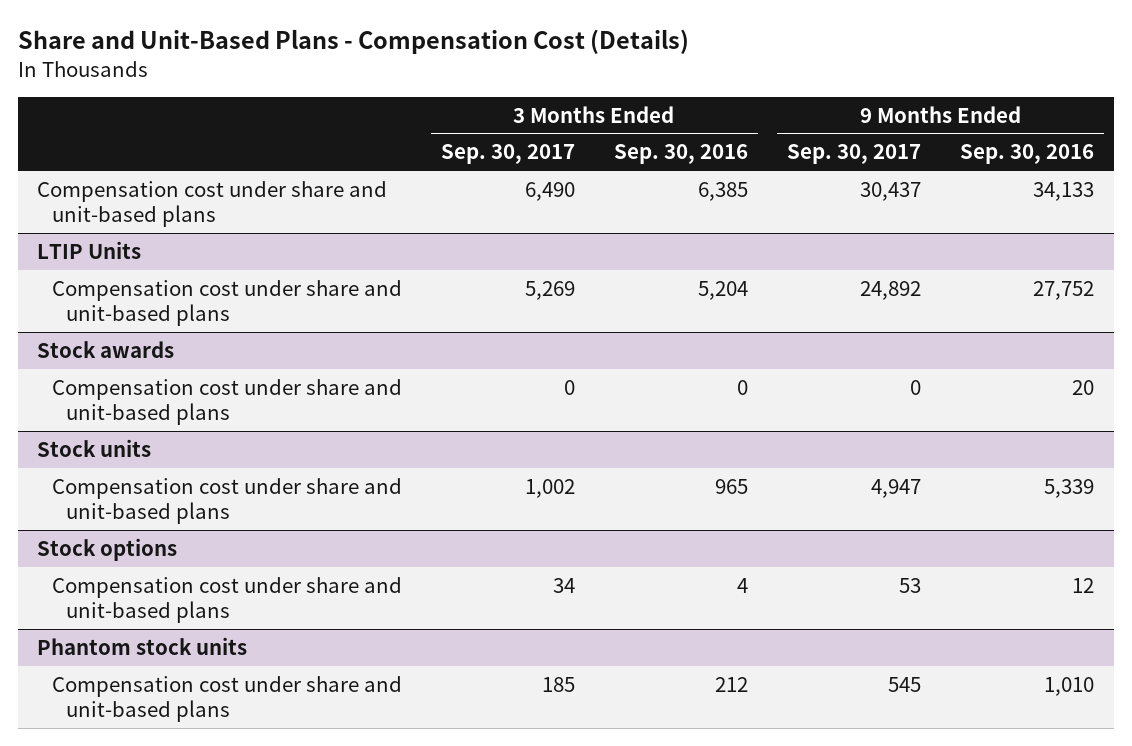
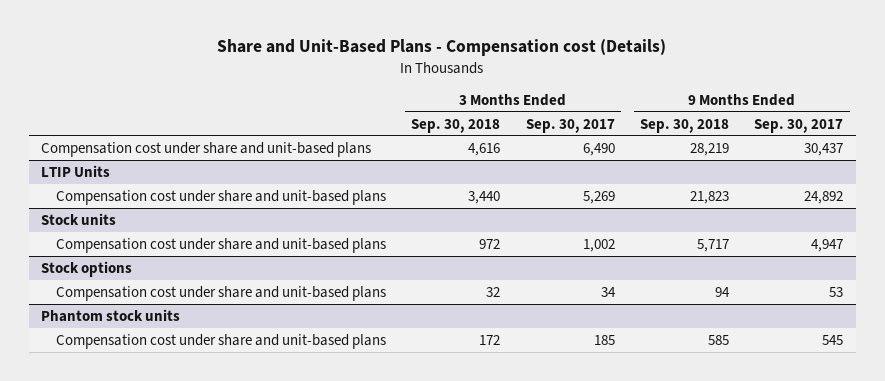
[17,29,689,55] Share and Unit-Based Plans - Compensation Cost (Details) -> [217,39,667,57] Share and Unit-Based Plans - Compensation cost (Details)
[614,144,749,165] Sep. 30, 2016 -> none
[960,144,1095,165] Sep. 30, 2016 -> none
none -> [411,118,501,133] Sep. 30, 2018
none -> [639,118,729,133] Sep. 30, 2018
[37,340,175,358] Stock awards -> none
[51,378,402,426] Compensation cost under share and unit-based plans -> none

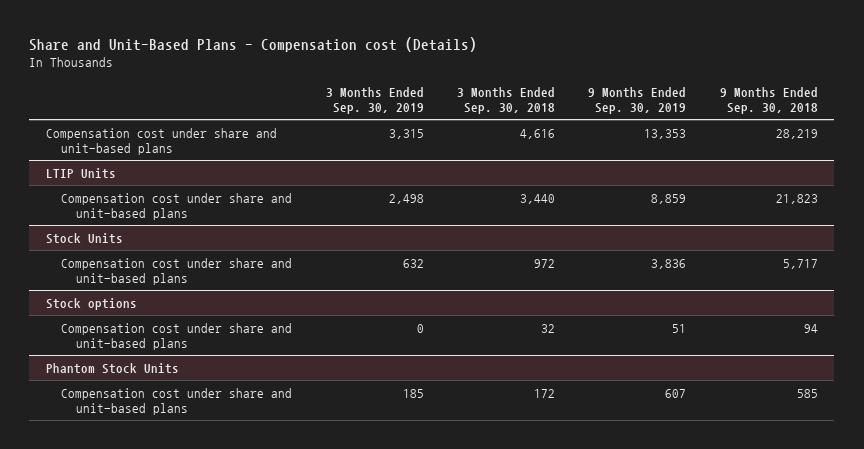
[525,118,615,133] Sep. 30, 2017 -> none
[754,118,844,133] Sep. 30, 2017 -> none
none -> [325,86,424,114] 3 Months Ended Sep. 30, 2019
none -> [588,86,687,114] 9 Months Ended Sep. 30, 2019
[41,212,117,225] Stock units -> [46,232,124,244] Stock Units
[41,308,181,322] Phantom stock units -> [46,362,180,374] Phantom Stock Units

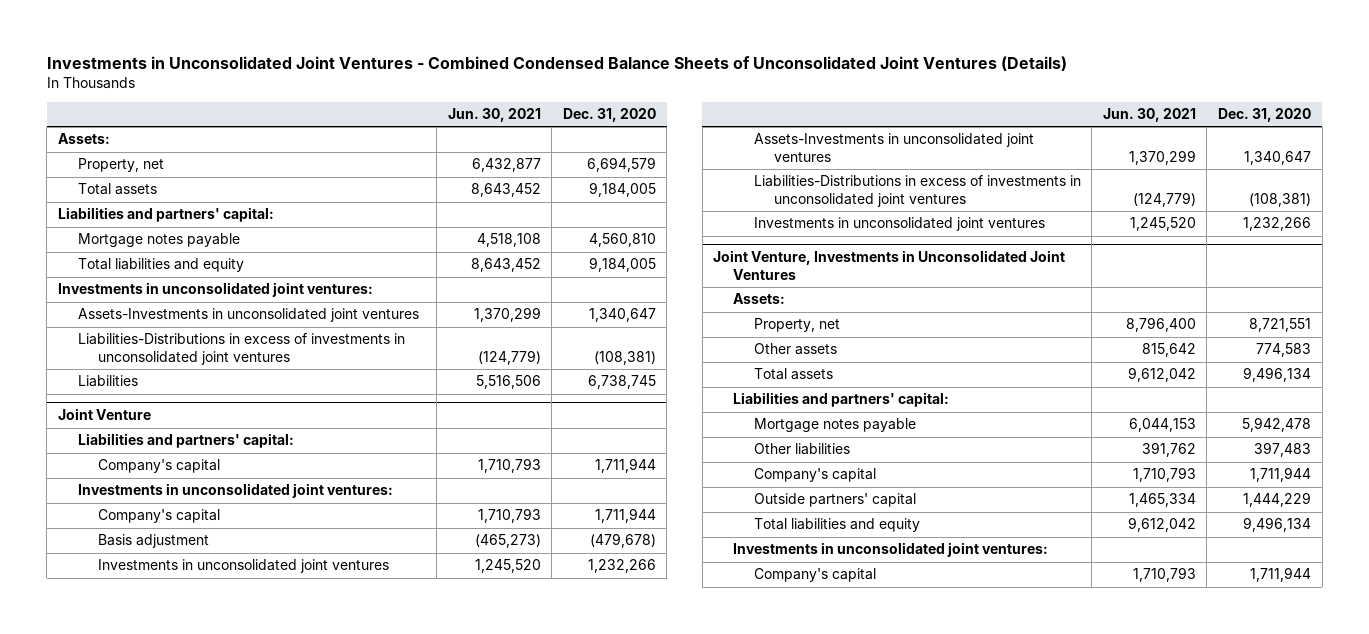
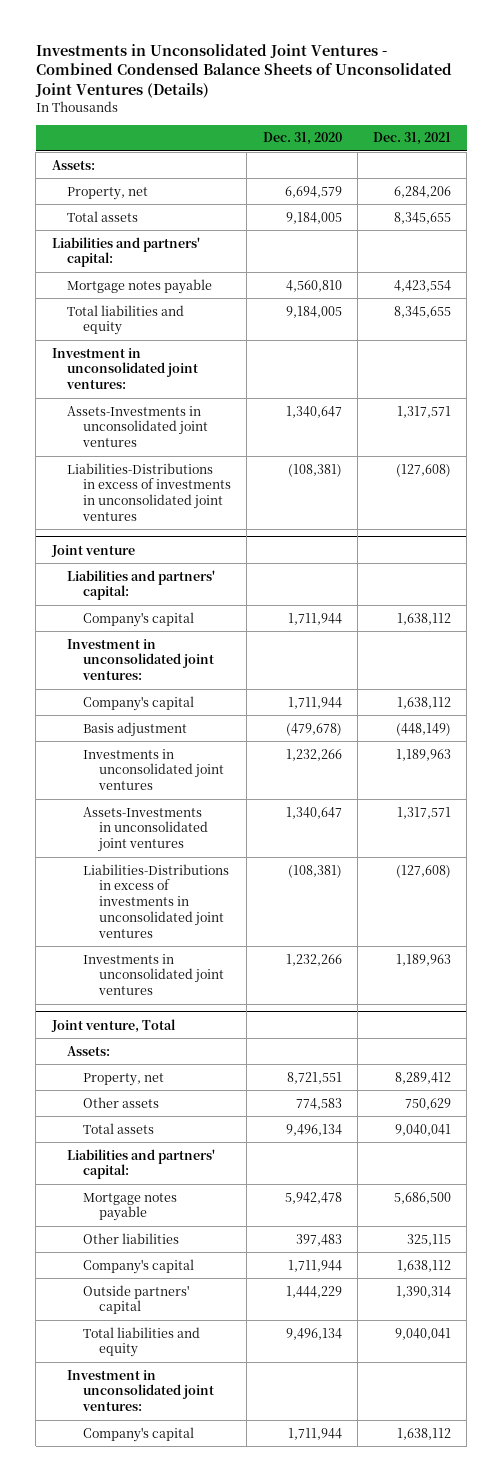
[447,108,541,123] Jun. 30, 2021 -> none
none -> [373,132,452,146] Dec. 31, 2021
[57,282,373,298] Investments in unconsolidated joint ventures: -> [51,347,199,390] Investment in unconsolidated joint ventures:
[78,375,139,388] Liabilities -> none
[57,408,151,421] Joint Venture -> [50,544,135,557] Joint venture
[78,483,394,499] Investments in unconsolidated joint ventures: -> [67,638,215,681] Investment in unconsolidated joint ventures:
[713,250,1066,280] Joint Venture, Investments in Unconsolidated Joint Ventures -> none
none -> [50,1018,176,1033] Joint venture, Total
[733,542,1049,558] Investments in unconsolidated joint ventures: -> [67,1369,215,1412] Investment in unconsolidated joint ventures:

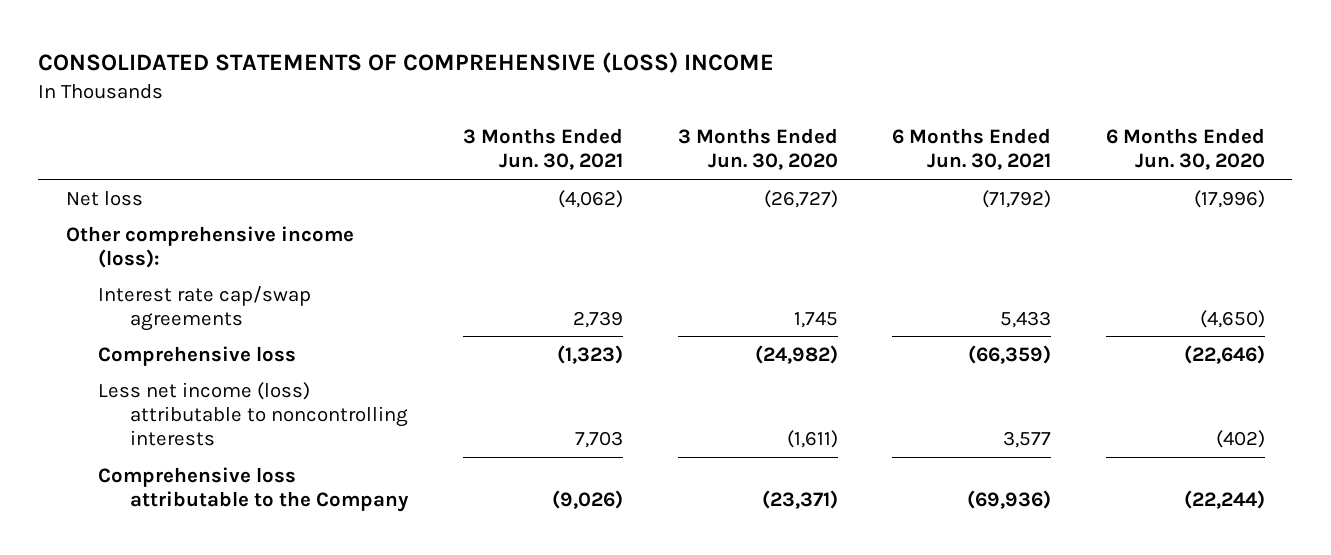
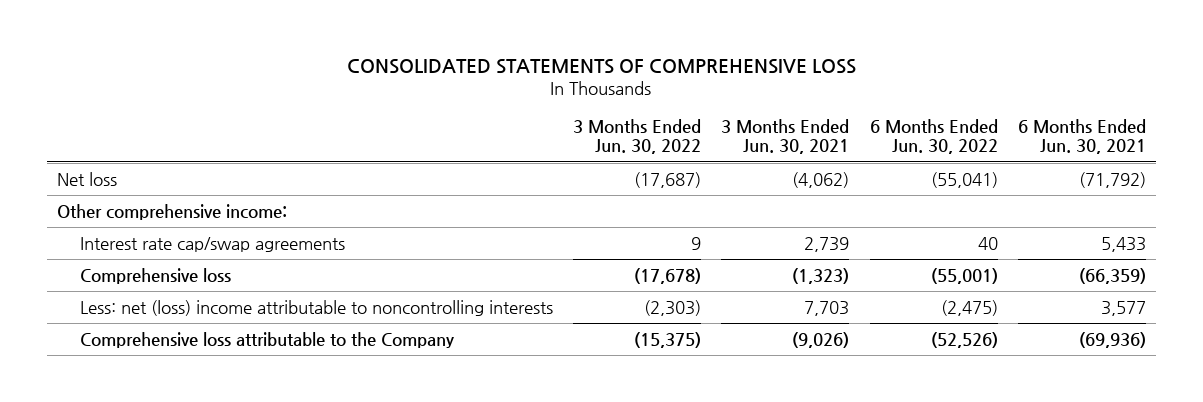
[38,52,775,74] CONSOLIDATED STATEMENTS OF COMPREHENSIVE (LOSS) INCOME -> [347,58,857,74] CONSOLIDATED STATEMENTS OF COMPREHENSIVE LOSS
[677,128,838,171] 3 Months Ended Jun. 30, 2020 -> none
[1106,128,1266,171] 6 Months Ended Jun. 30, 2020 -> none
none -> [573,118,702,155] 3 Months Ended Jun. 30, 2022
none -> [869,118,998,155] 6 Months Ended Jun. 30, 2022
[65,225,354,268] Other comprehensive income (loss): -> [56,203,287,220] Other comprehensive income:
[97,381,409,446] Less net income (loss) attributable to noncontrolling interests -> [79,299,553,316] Less: net (loss) income attributable to noncontrolling interests

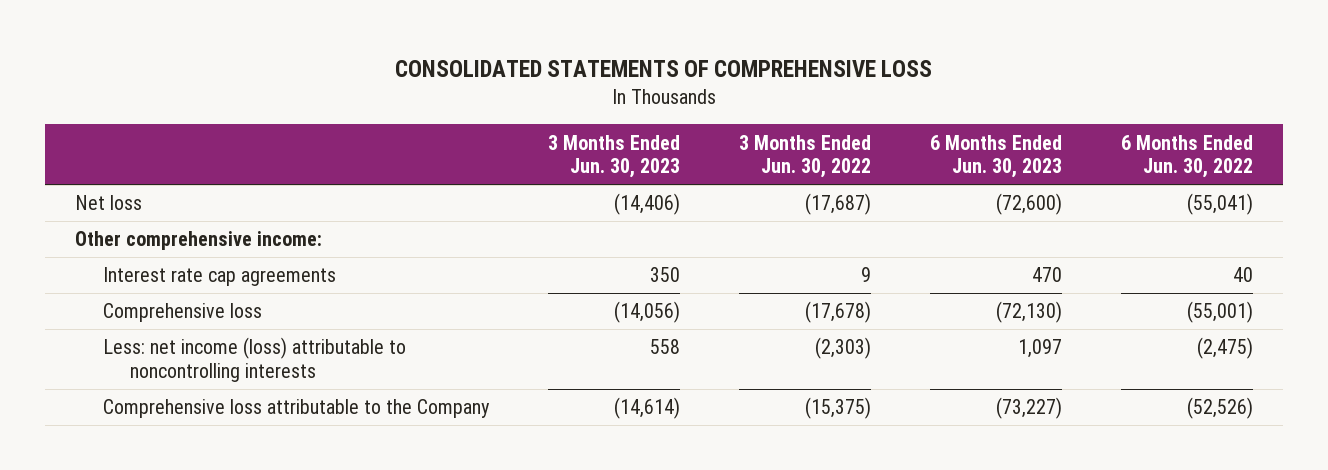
[721,118,850,155] 3 Months Ended Jun. 30, 2021 -> none
[1018,118,1147,155] 6 Months Ended Jun. 30, 2021 -> none
none -> [547,134,680,179] 3 Months Ended Jun. 30, 2023
none -> [930,134,1063,179] 6 Months Ended Jun. 30, 2023
[79,236,345,252] Interest rate cap/swap agreements -> [102,267,336,287] Interest rate cap agreements
[79,299,553,316] Less: net (loss) income attributable to noncontrolling interests -> [102,337,406,383] Less: net income (loss) attributable to noncontrolling interests

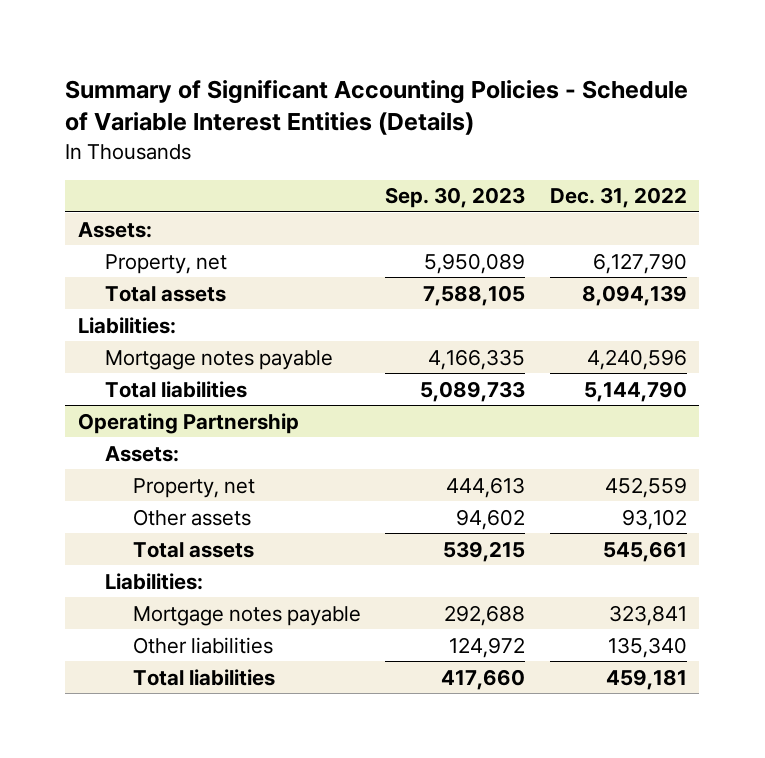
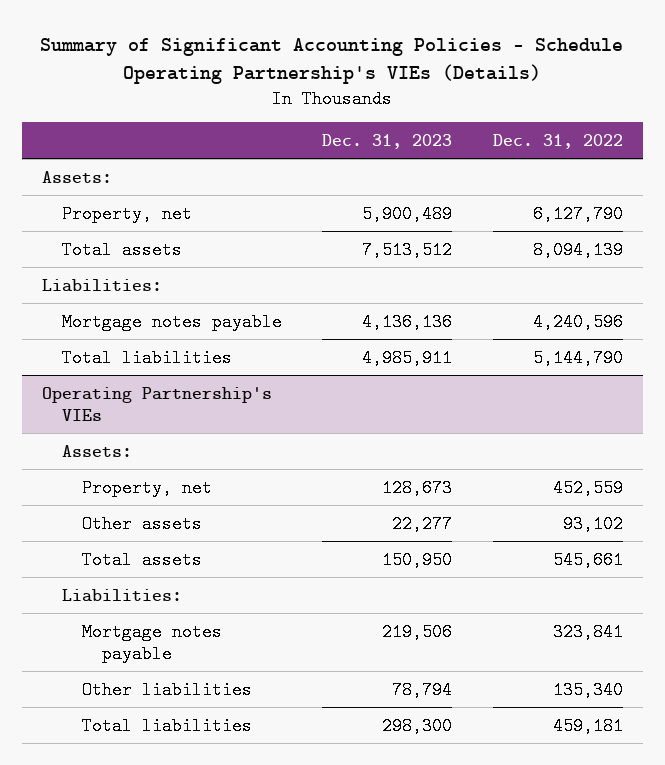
[65,79,689,136] Summary of Significant Accounting Policies - Schedule of Variable Interest Entities (Details) -> [40,37,624,84] Summary of Significant Accounting Policies - Schedule Operating Partnership's VIEs (Details)
[385,187,526,209] Sep. 30, 2023 -> none
none -> [322,133,453,149] Dec. 31, 2023
[77,412,299,434] Operating Partnership -> [42,386,273,421] Operating Partnership's VIEs

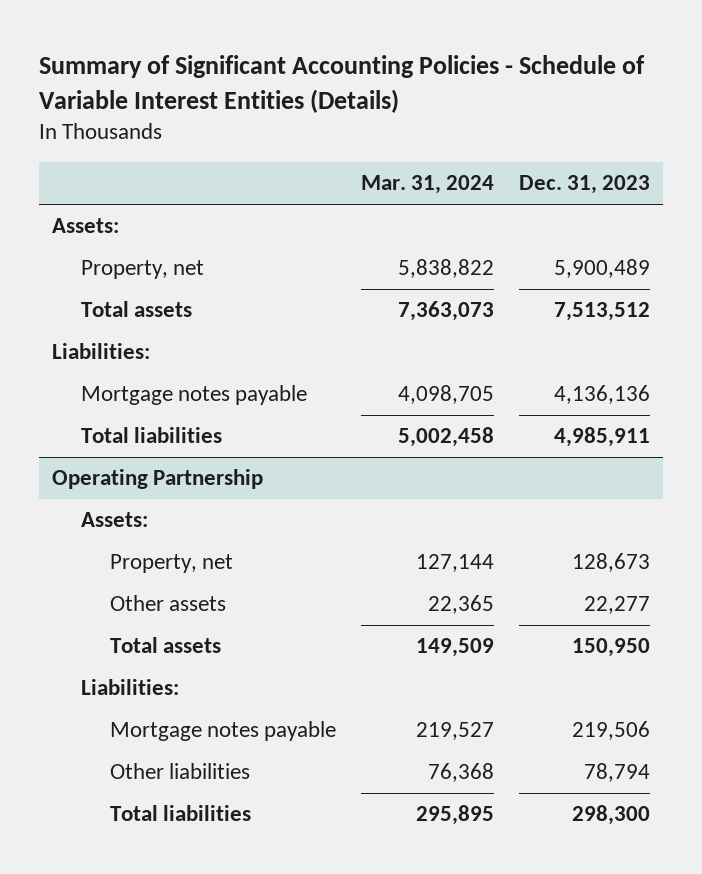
[40,37,624,84] Summary of Significant Accounting Policies - Schedule Operating Partnership's VIEs (Details) -> [39,55,646,113] Summary of Significant Accounting Policies - Schedule of Variable Interest Entities (Details)
[492,133,623,149] Dec. 31, 2022 -> none
none -> [361,175,495,195] Mar. 31, 2024
[42,386,273,421] Operating Partnership's VIEs -> [51,469,263,490] Operating Partnership

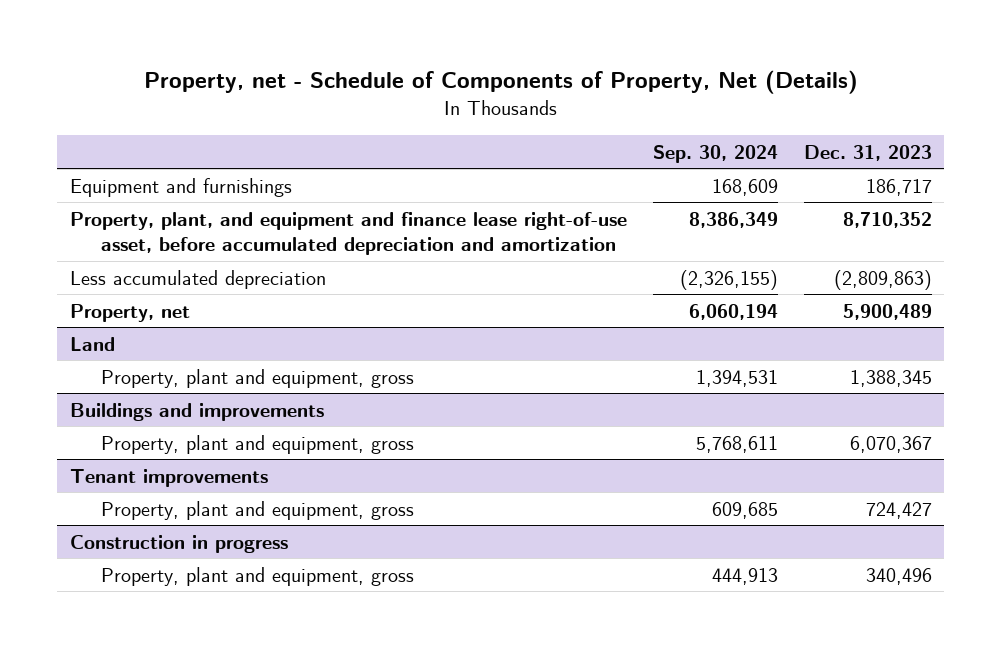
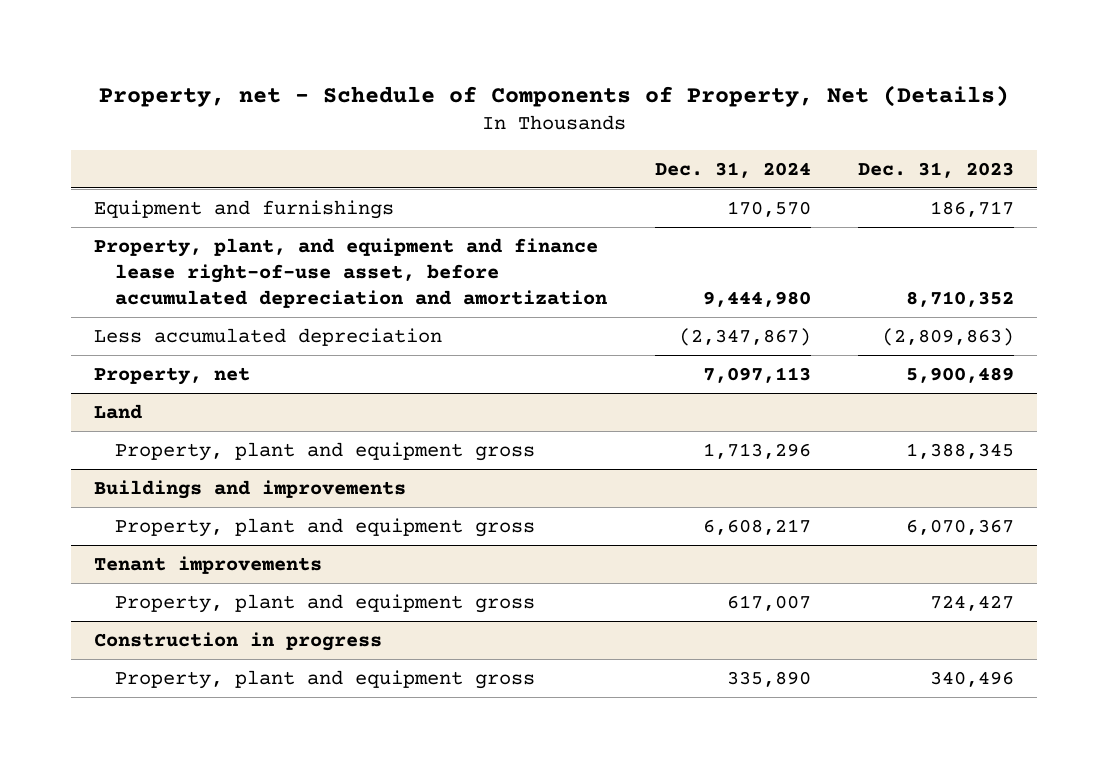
[652,144,778,163] Sep. 30, 2024 -> none
none -> [654,161,811,178] Dec. 31, 2024
[100,368,414,388] Property, plant and equipment, gross -> [115,441,536,461] Property, plant and equipment gross
[100,434,414,454] Property, plant and equipment, gross -> [115,517,536,537] Property, plant and equipment gross
[100,500,414,520] Property, plant and equipment, gross -> [115,593,536,613] Property, plant and equipment gross
[100,566,414,586] Property, plant and equipment, gross -> [115,669,536,689] Property, plant and equipment gross

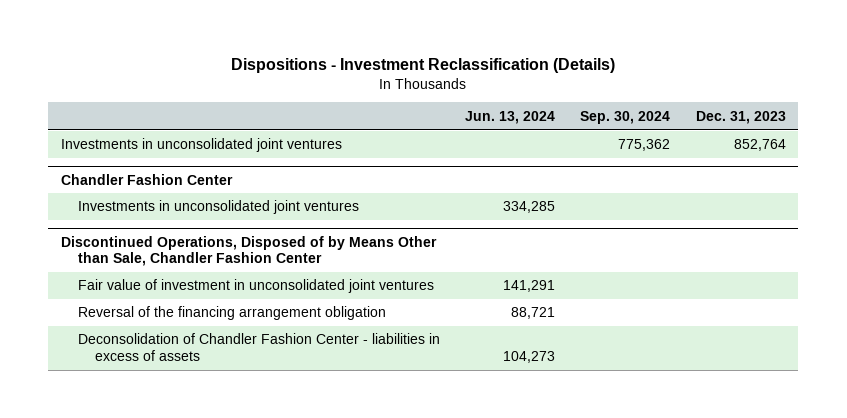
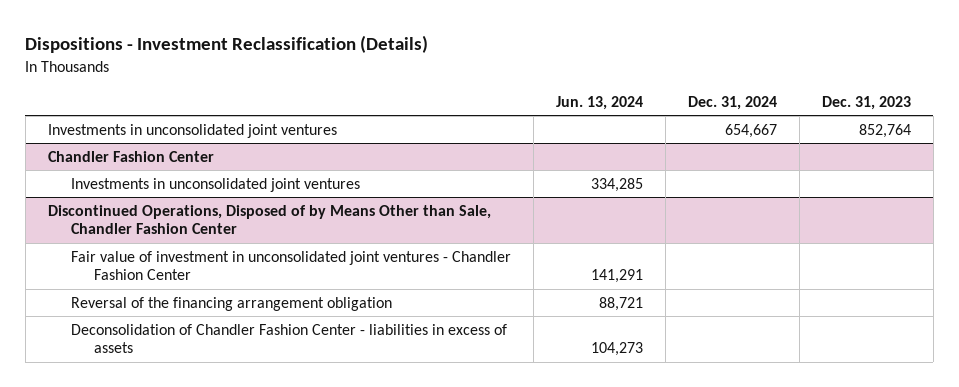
[580,110,671,124] Sep. 30, 2024 -> none
none -> [687,95,777,110] Dec. 31, 2024
[78,279,435,294] Fair value of investment in unconsolidated joint ventures -> [71,250,512,281] Fair value of investment in unconsolidated joint ventures - Chandler Fashion Center

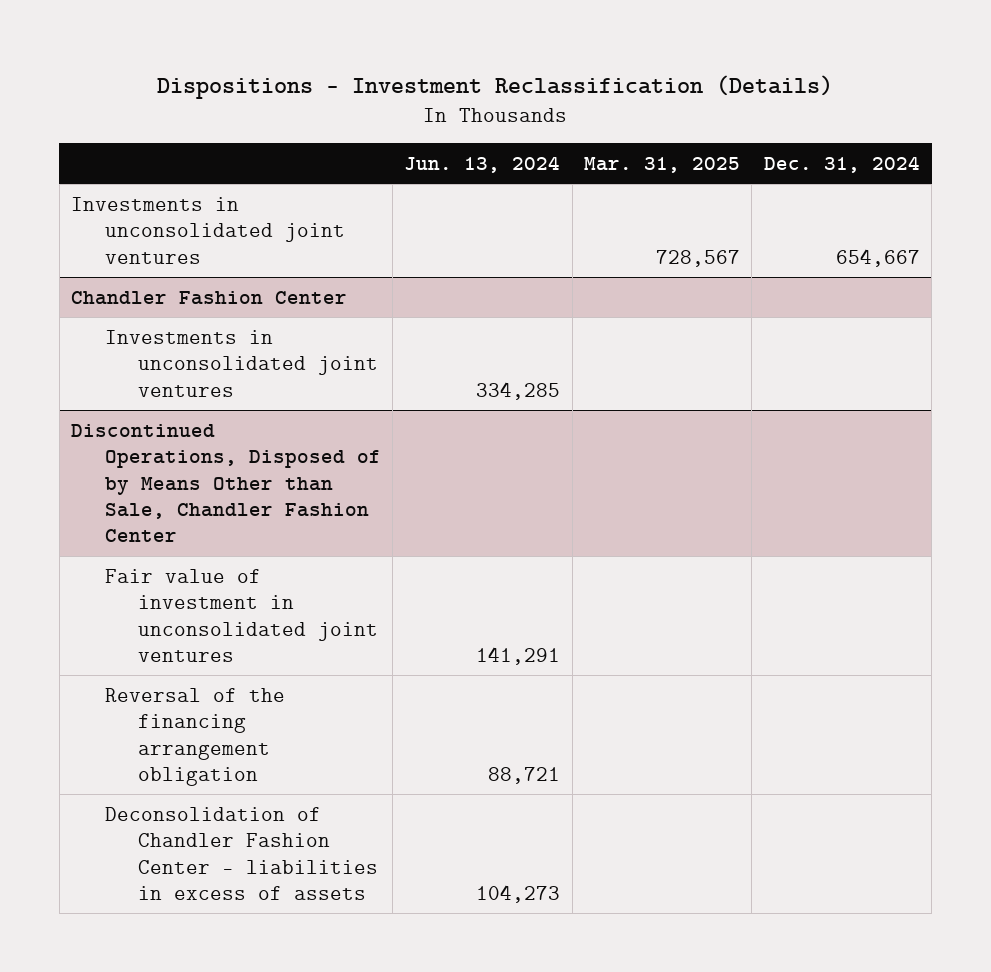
[821,95,911,110] Dec. 31, 2023 -> none
none -> [584,156,741,173] Mar. 31, 2025
[71,250,512,281] Fair value of investment in unconsolidated joint ventures - Chandler Fashion Center -> [104,568,379,662] Fair value of investment in unconsolidated joint ventures

